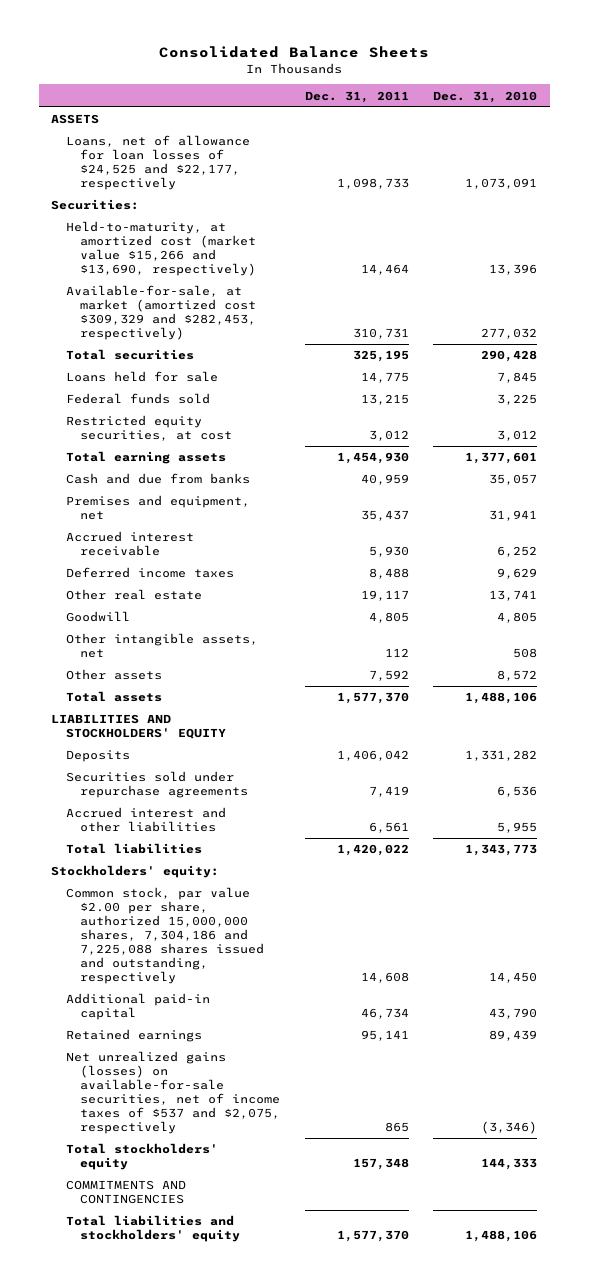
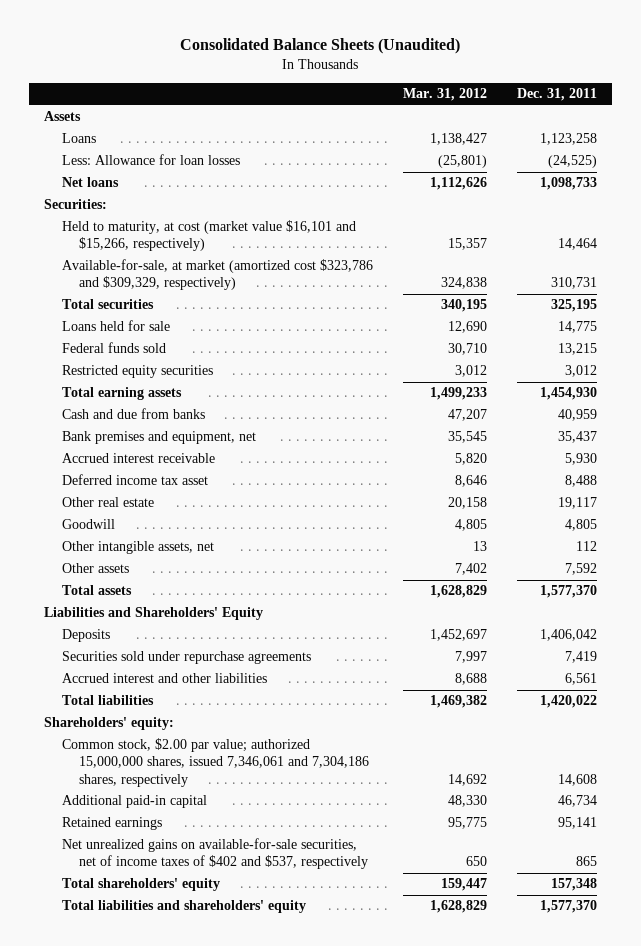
[159,46,430,59] Consolidated Balance Sheets -> [180,38,461,55] Consolidated Balance Sheets (Unaudited)
[433,90,538,103] Dec. 31, 2010 -> none
none -> [402,88,487,102] Mar. 31, 2012
[51,114,100,125] ASSETS -> [43,111,81,122] Assets
none -> [61,133,96,144] Loans
none -> [61,154,240,166] Less: Allowance for loan losses
[65,135,250,190] Loans, net of allowance for loan losses of $24,525 and $22,177, respectively -> [61,177,119,188] Net loans
[65,221,257,276] Held-to-maturity, at amortized cost (market value $15,266 and $13,690, respectively) -> [61,220,356,252] Held to maturity, at cost (market value $16,101 and $15,266, respectively)
[65,285,257,340] Available-for-sale, at market (amortized cost $309,329 and $282,453, respectively) -> [61,259,373,291] Available-for-sale, at market (amortized cost $323,786 and $309,329, respectively)
[65,415,233,442] Restricted equity securities, at cost -> [61,365,213,379] Restricted equity securities
[65,495,250,521] Premises and equipment, net -> [61,431,256,445] Bank premises and equipment, net
[65,567,234,579] Deferred income taxes -> [61,474,208,486] Deferred income tax asset
[51,714,226,740] LIABILITIES AND STOCKHOLDERS' EQUITY -> [43,607,263,621] Liabilities and Shareholders' Equity
[51,865,220,879] Stockholders' equity: -> [43,717,174,731] Shareholders' equity:
[65,887,265,984] Common stock, par value $2.00 per share, authorized 15,000,000 shares, 7,304,186 and 7,225,088 shares issued and outstanding, respectively -> [61,738,370,787] Common stock, $2.00 par value; authorized 15,000,000 shares, issued 7,346,061 and 7,304,186 shares, respectively
[65,1180,186,1205] COMMITMENTS AND CONTINGENCIES -> none
[65,1051,281,1134] Net unrealized gains (losses) on available-for-sale securities, net of income taxes of $537 and $2,075, respectively -> [61,838,369,870] Net unrealized gains on available-for-sale securities, net of income taxes of $402 and $537, respectively
[65,1143,218,1171] Total stockholders' equity -> [61,878,220,892] Total shareholders' equity
[65,1215,241,1243] Total liabilities and stockholders' equity -> [61,900,306,914] Total liabilities and shareholders' equity

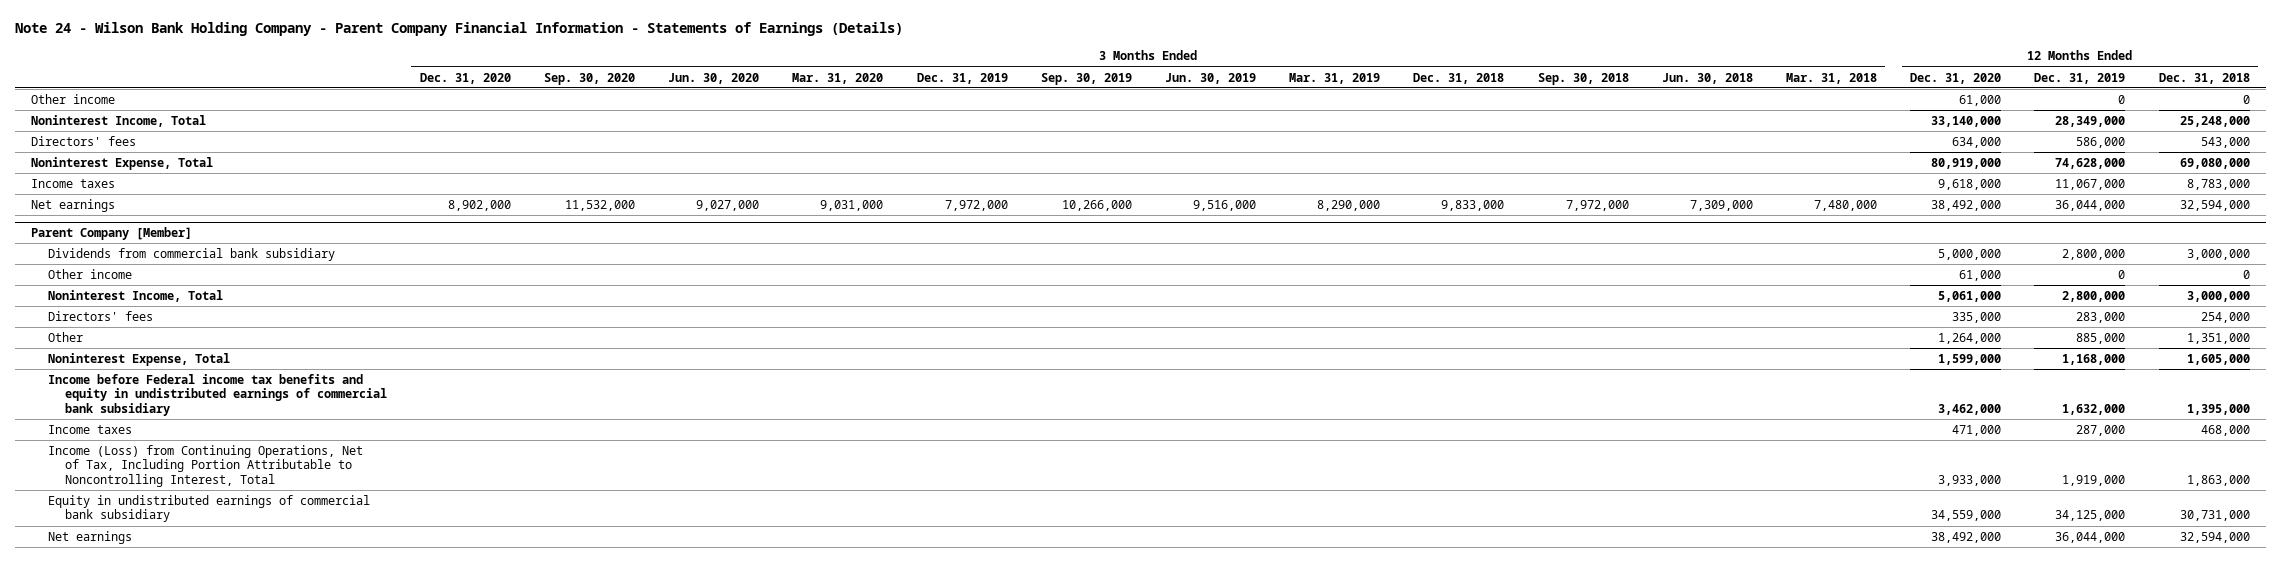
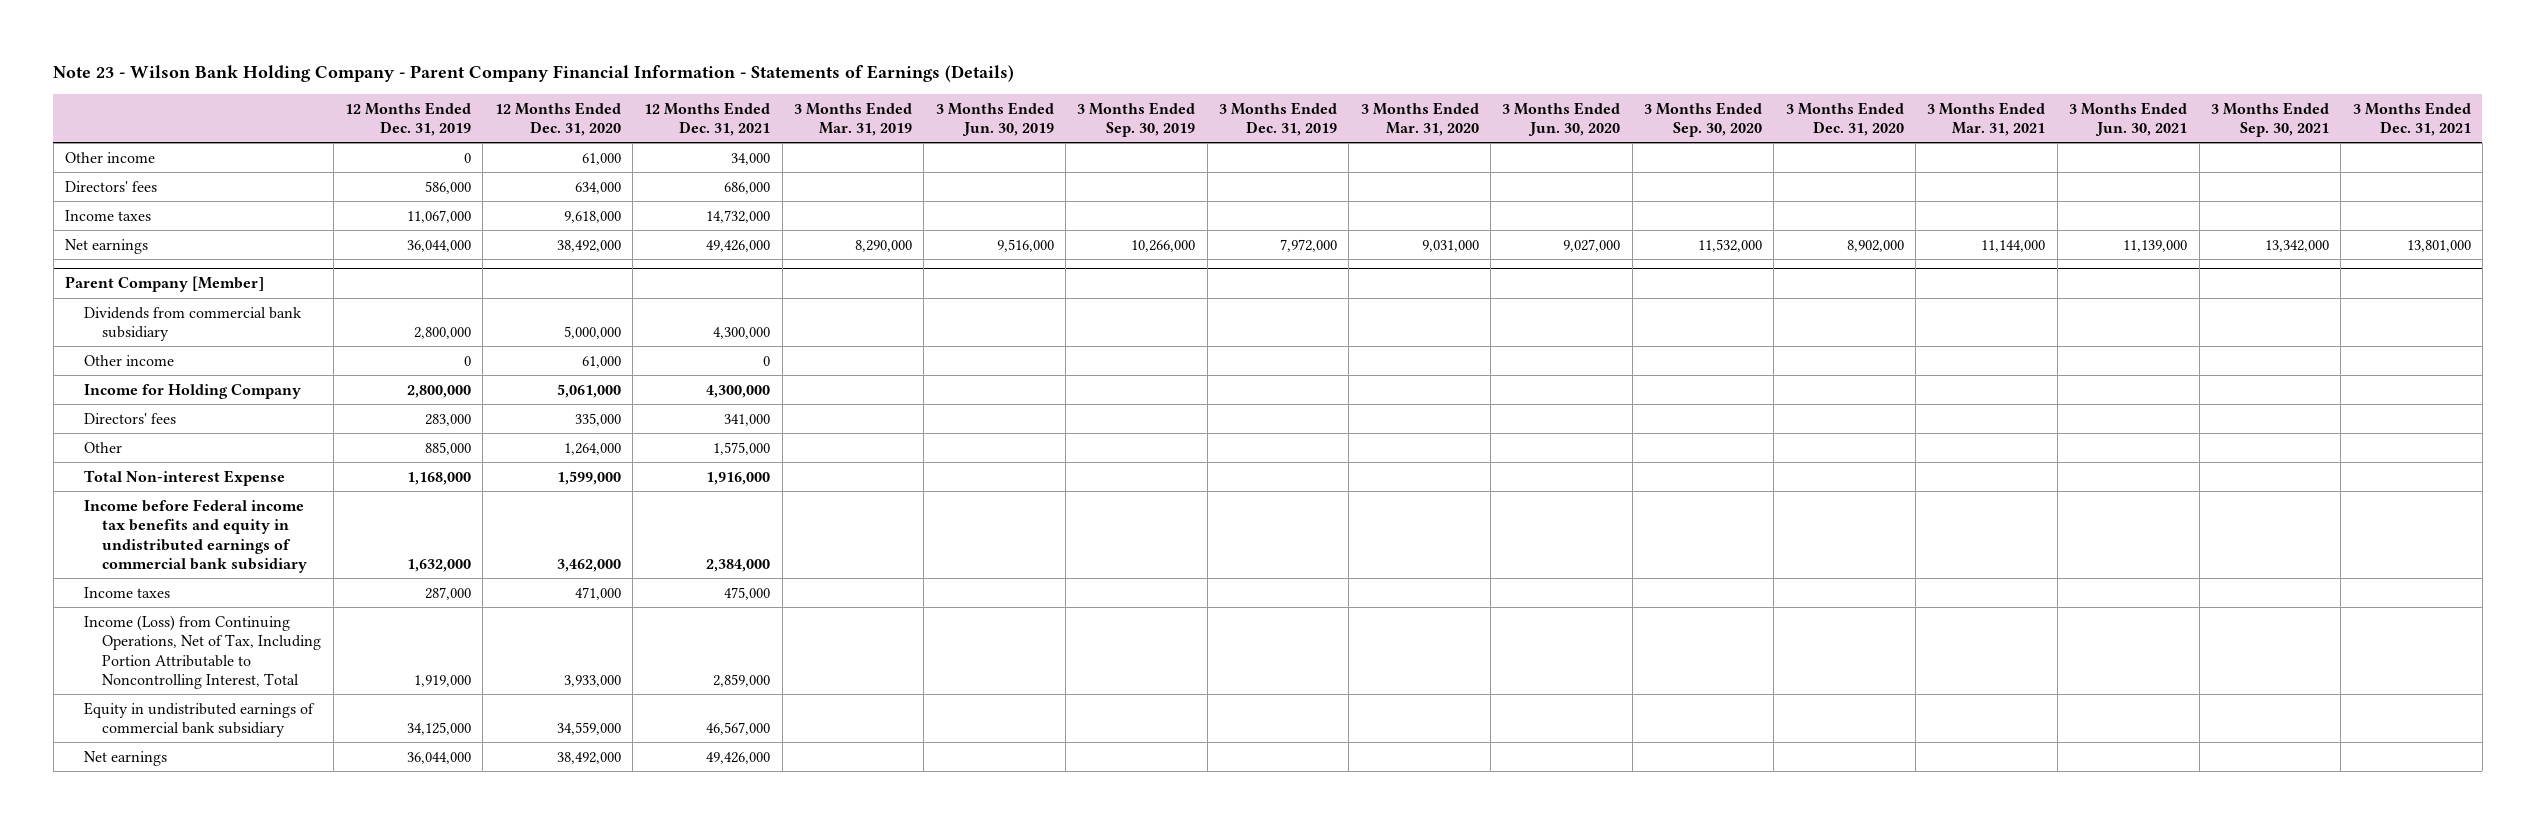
[14,22,903,37] Note 24 - Wilson Bank Holding Company - Parent Company Financial Information - Statements of Earnings (Details) -> [53,65,1015,83] Note 23 - Wilson Bank Holding Company - Parent Company Financial Information - Statements of Earnings (Details)
[1413,72,1505,84] Dec. 31, 2018 -> none
[1537,72,1629,85] Sep. 30, 2018 -> none
[1661,72,1753,84] Jun. 30, 2018 -> none
[1786,72,1878,84] Mar. 31, 2018 -> none
[2158,72,2250,84] Dec. 31, 2018 -> none
none -> [644,101,771,137] 12 Months Ended Dec. 31, 2021
none -> [1927,101,2046,137] 3 Months Ended Mar. 31, 2021
none -> [2069,101,2188,137] 3 Months Ended Jun. 30, 2021
none -> [2210,101,2329,138] 3 Months Ended Sep. 30, 2021
none -> [2352,101,2471,137] 3 Months Ended Dec. 31, 2021
[31,114,207,127] Noninterest Income, Total -> none
[31,156,214,170] Noninterest Expense, Total -> none
[47,289,223,302] Noninterest Income, Total -> [83,383,301,399] Income for Holding Company
[47,352,230,366] Noninterest Expense, Total -> [83,469,285,486] Total Non-interest Expense

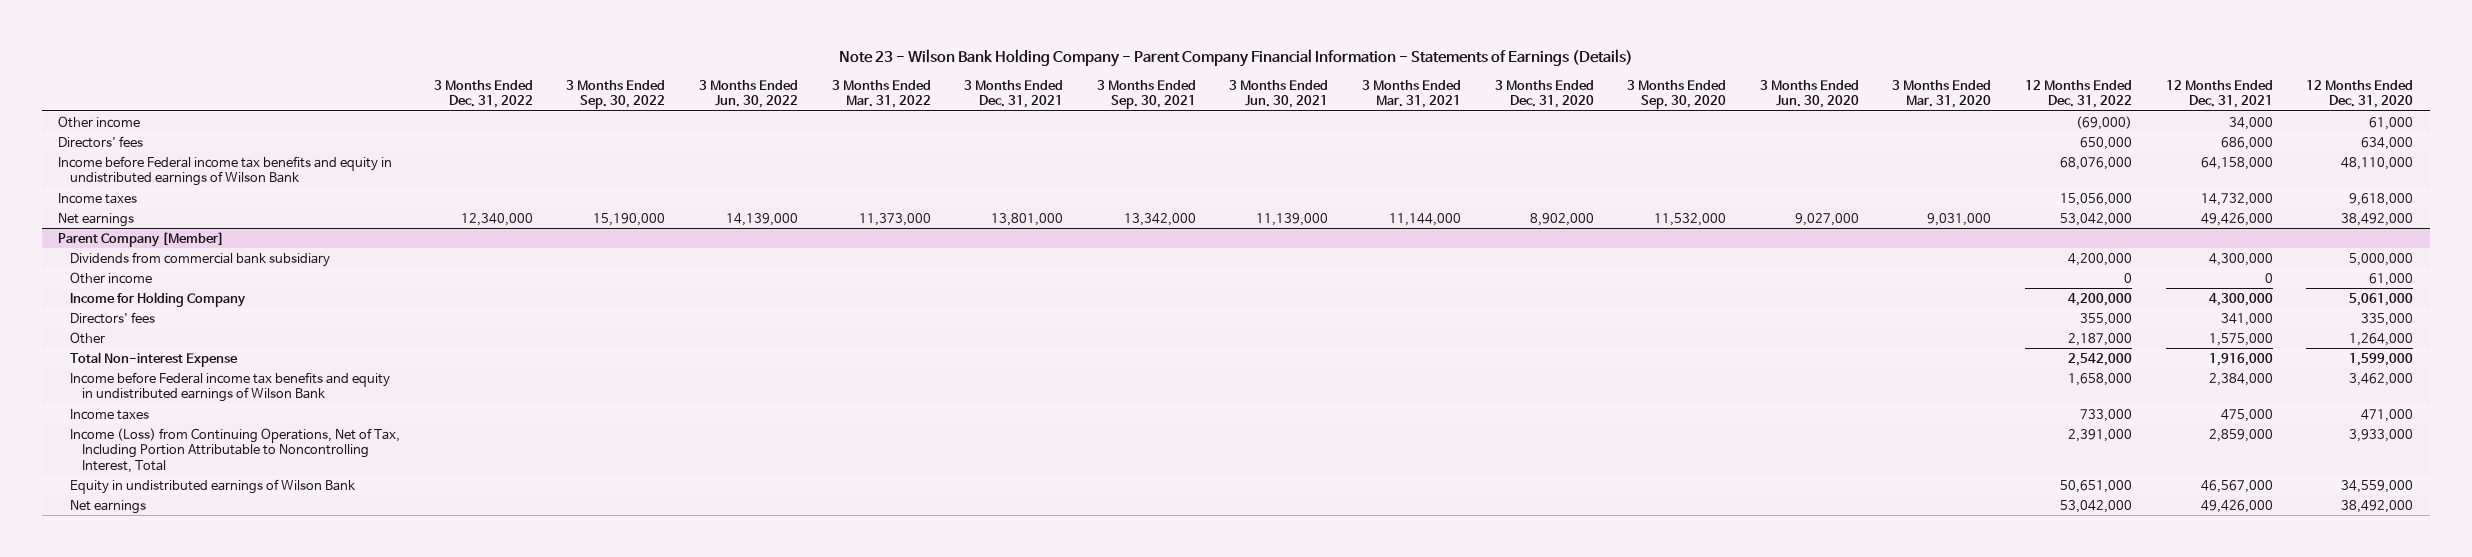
[345,101,472,137] 12 Months Ended Dec. 31, 2019 -> none
[794,101,913,137] 3 Months Ended Mar. 31, 2019 -> none
[935,101,1054,137] 3 Months Ended Jun. 30, 2019 -> none
[1077,101,1196,138] 3 Months Ended Sep. 30, 2019 -> none
[1219,101,1338,137] 3 Months Ended Dec. 31, 2019 -> none
none -> [433,79,533,109] 3 Months Ended Dec. 31, 2022
none -> [566,79,666,110] 3 Months Ended Sep. 30, 2022
none -> [698,79,798,109] 3 Months Ended Jun. 30, 2022
none -> [831,79,931,109] 3 Months Ended Mar. 31, 2022
none -> [2025,79,2133,109] 12 Months Ended Dec. 31, 2022
none -> [58,155,393,187] Income before Federal income tax benefits and equity in undistributed earnings of Wilson Bank
[83,498,308,573] Income before Federal income tax benefits and equity in undistributed earnings of commercial bank subsidiary -> [70,371,391,403] Income before Federal income tax benefits and equity in undistributed earnings of Wilson Bank
[83,701,315,738] Equity in undistributed earnings of commercial bank subsidiary -> [70,478,356,494] Equity in undistributed earnings of Wilson Bank

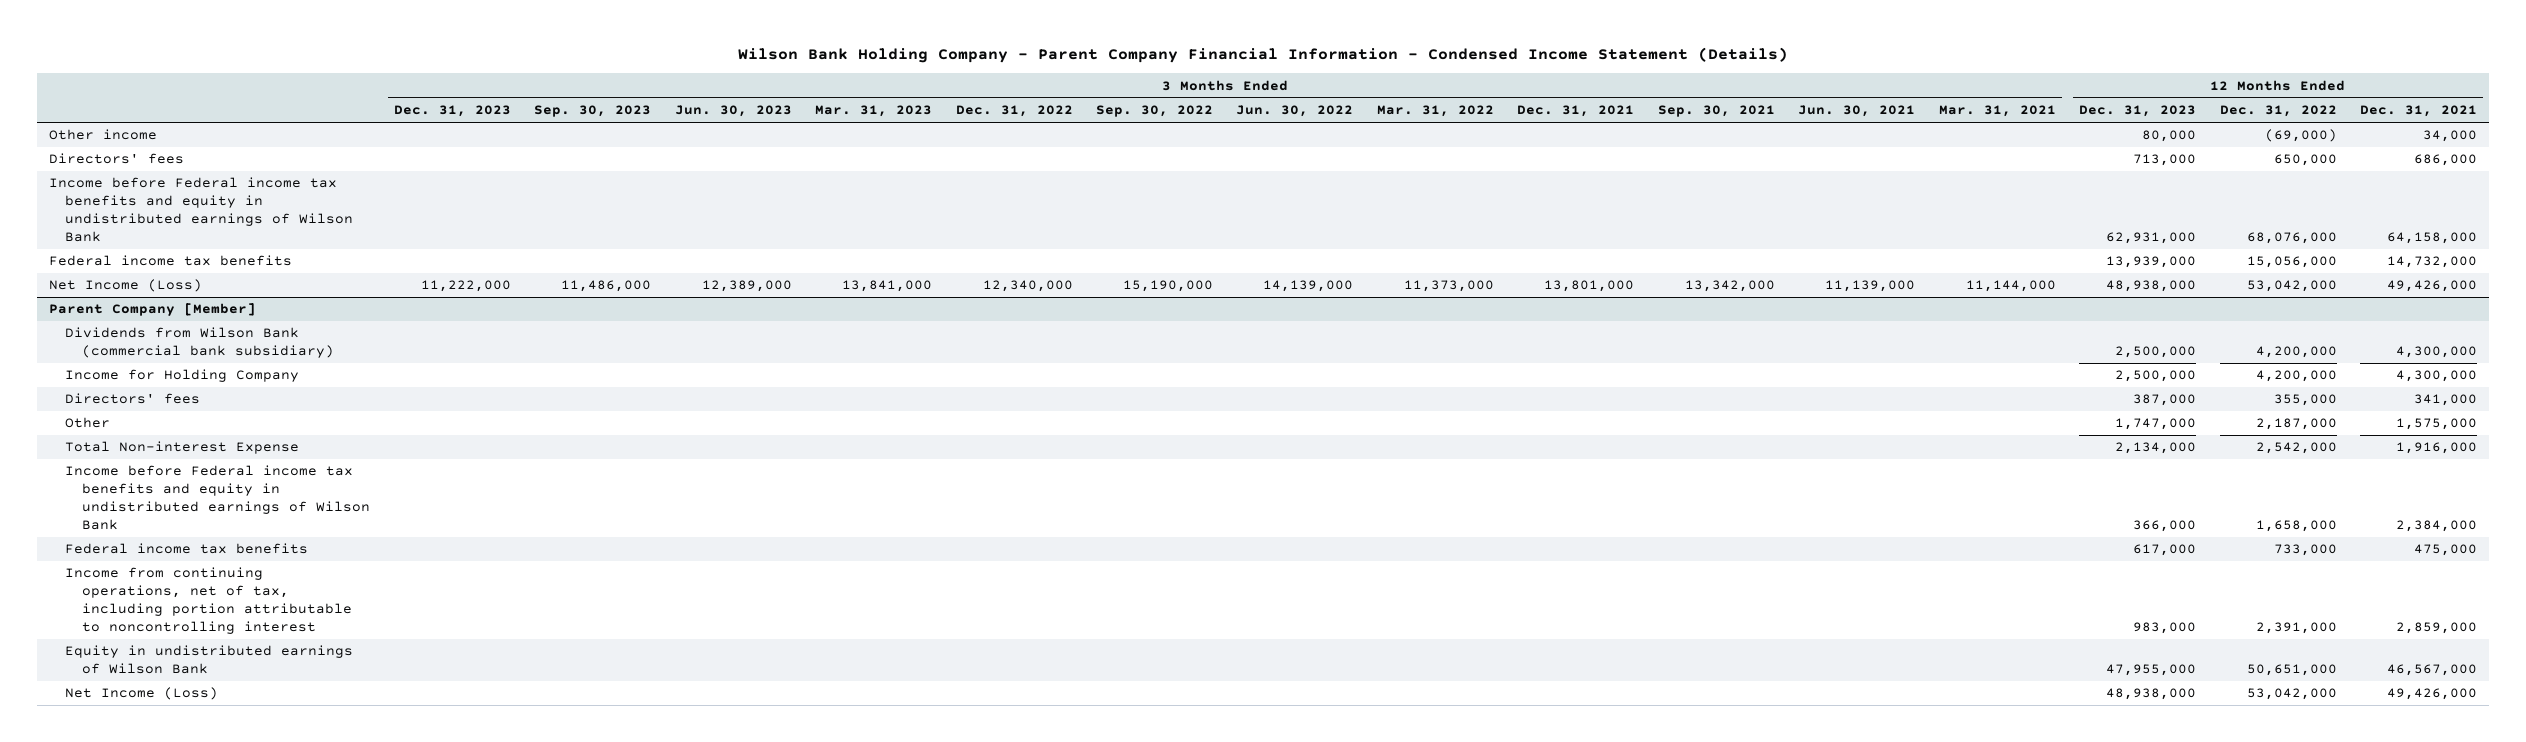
[838,48,1633,67] Note 23 - Wilson Bank Holding Company - Parent Company Financial Information - Statements of Earnings (Details) -> [737,47,1788,64] Wilson Bank Holding Company - Parent Company Financial Information - Condensed Income Statement (Details)
[1494,79,1594,109] 3 Months Ended Dec. 31, 2020 -> none
[1627,79,1727,110] 3 Months Ended Sep. 30, 2020 -> none
[1759,79,1859,109] 3 Months Ended Jun. 30, 2020 -> none
[1892,79,1992,109] 3 Months Ended Mar. 31, 2020 -> none
[2306,79,2414,109] 12 Months Ended Dec. 31, 2020 -> none
none -> [393,105,511,118] Dec. 31, 2023
none -> [534,105,652,118] Sep. 30, 2023
none -> [674,105,792,118] Jun. 30, 2023
none -> [815,105,933,118] Mar. 31, 2023
none -> [2079,105,2197,118] Dec. 31, 2023
[58,192,138,204] Income taxes -> [48,255,292,267] Federal income tax benefits
[58,212,135,227] Net earnings -> [48,279,202,293] Net Income (Loss)
[70,271,153,284] Other income -> none
[70,251,331,267] Dividends from commercial bank subsidiary -> [65,327,335,359] Dividends from Wilson Bank (commercial bank subsidiary)
[70,408,150,420] Income taxes -> [65,543,309,555] Federal income tax benefits
[70,427,401,474] Income (Loss) from Continuing Operations, Net of Tax, Including Portion Attributable to Noncontrolling Interest, Total -> [65,567,353,635] Income from continuing operations, net of tax, including portion attributable to noncontrolling interest
[70,499,147,514] Net earnings -> [65,687,219,701] Net Income (Loss)

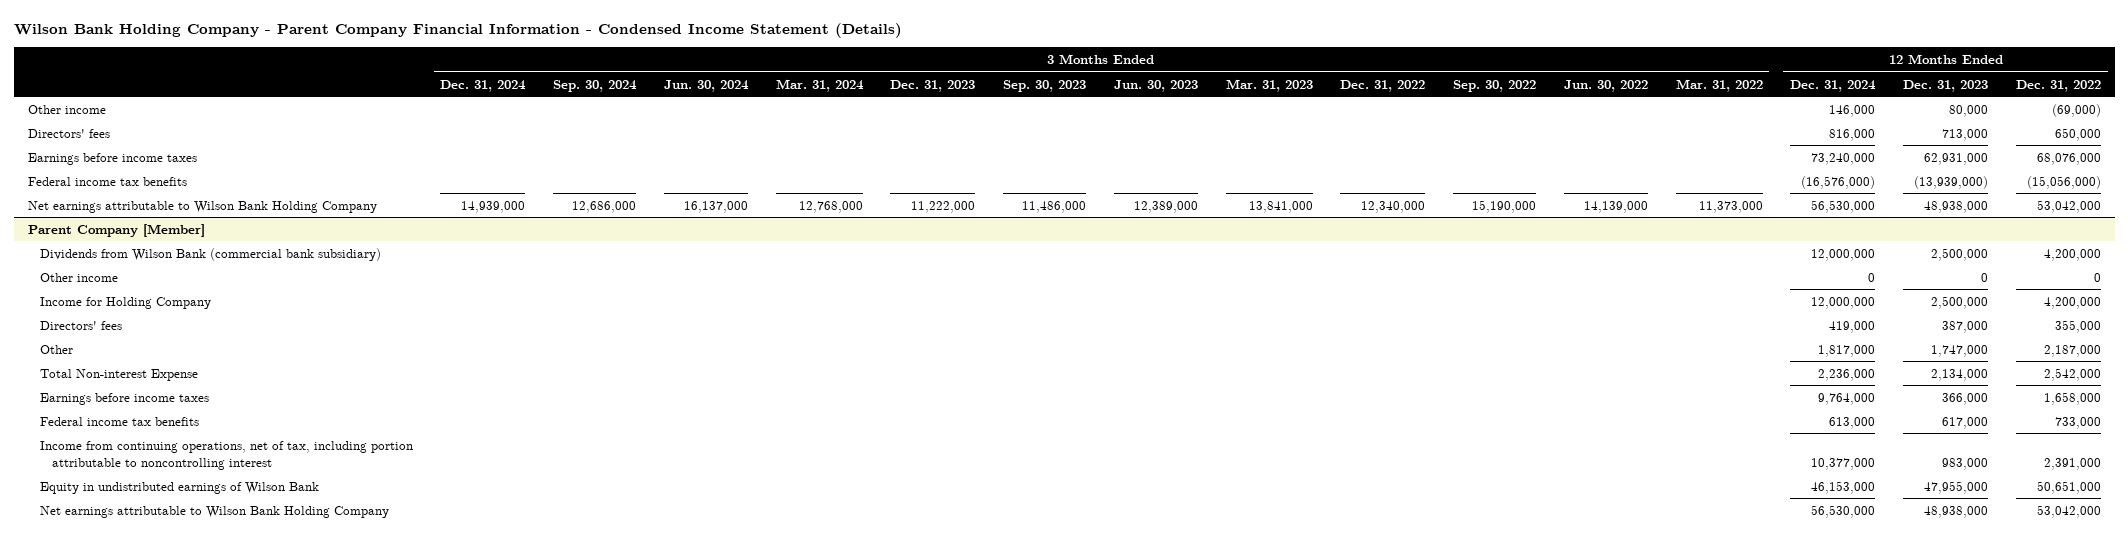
[1517,105,1635,118] Dec. 31, 2021 -> none
[1657,105,1775,118] Sep. 30, 2021 -> none
[1798,105,1916,118] Jun. 30, 2021 -> none
[1938,105,2056,118] Mar. 31, 2021 -> none
[2360,105,2478,118] Dec. 31, 2021 -> none
none -> [440,79,527,92] Dec. 31, 2024
none -> [553,79,638,92] Sep. 30, 2024
none -> [663,79,749,92] Jun. 30, 2024
none -> [775,78,864,92] Mar. 31, 2024
none -> [1790,79,1877,92] Dec. 31, 2024
[48,177,354,243] Income before Federal income tax benefits and equity in undistributed earnings of Wilson Bank -> [27,152,197,165] Earnings before income taxes
[2106,256,2197,269] 13,939,000 -> [1914,175,1989,189] (13,939,000)
[2246,256,2337,269] 15,056,000 -> [2026,175,2101,189] (15,056,000)
[48,279,202,293] Net Income (Loss) -> [27,200,377,213] Net earnings attributable to Wilson Bank Holding Company
none -> [39,272,118,282] Other income
[65,465,371,531] Income before Federal income tax benefits and equity in undistributed earnings of Wilson Bank -> [39,392,209,405] Earnings before income taxes
[65,687,219,701] Net Income (Loss) -> [39,505,389,518] Net earnings attributable to Wilson Bank Holding Company

